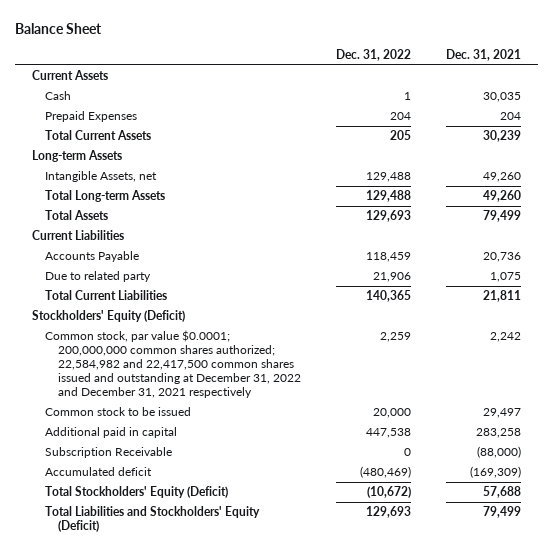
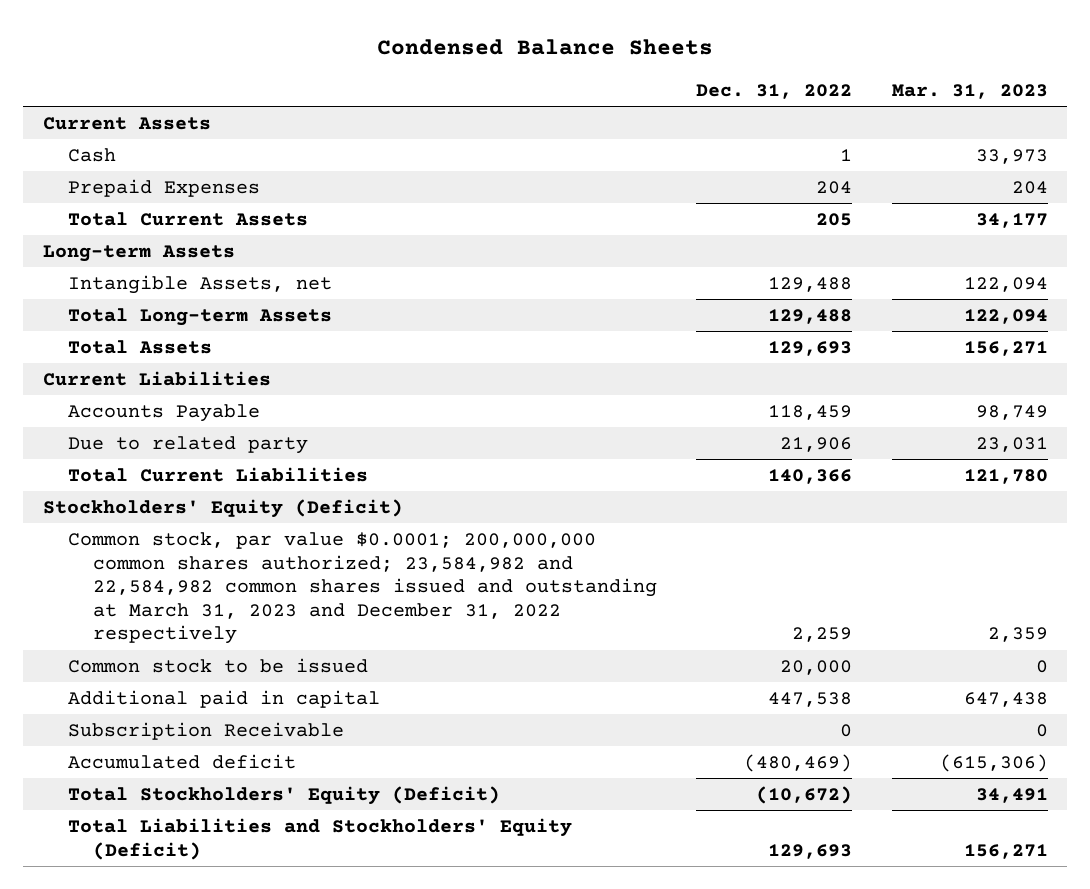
[15,22,103,34] Balance Sheet -> [377,39,714,56] Condensed Balance Sheets
[445,49,521,62] Dec. 31, 2021 -> none
none -> [891,84,1048,100] Mar. 31, 2023
[366,290,412,303] 140,365 -> [768,468,853,484] 140,366
[45,330,302,399] Common stock, par value $0.0001; 200,000,000 common shares authorized; 22,584,982 and 22,417,500 common shares issued and outstanding at December 31, 2022 and December 31, 2021 respectively -> [68,531,658,645] Common stock, par value $0.0001; 200,000,000 common shares authorized; 23,584,982 and 22,584,982 common shares issued and outstanding at March 31, 2023 and December 31, 2022 respectively

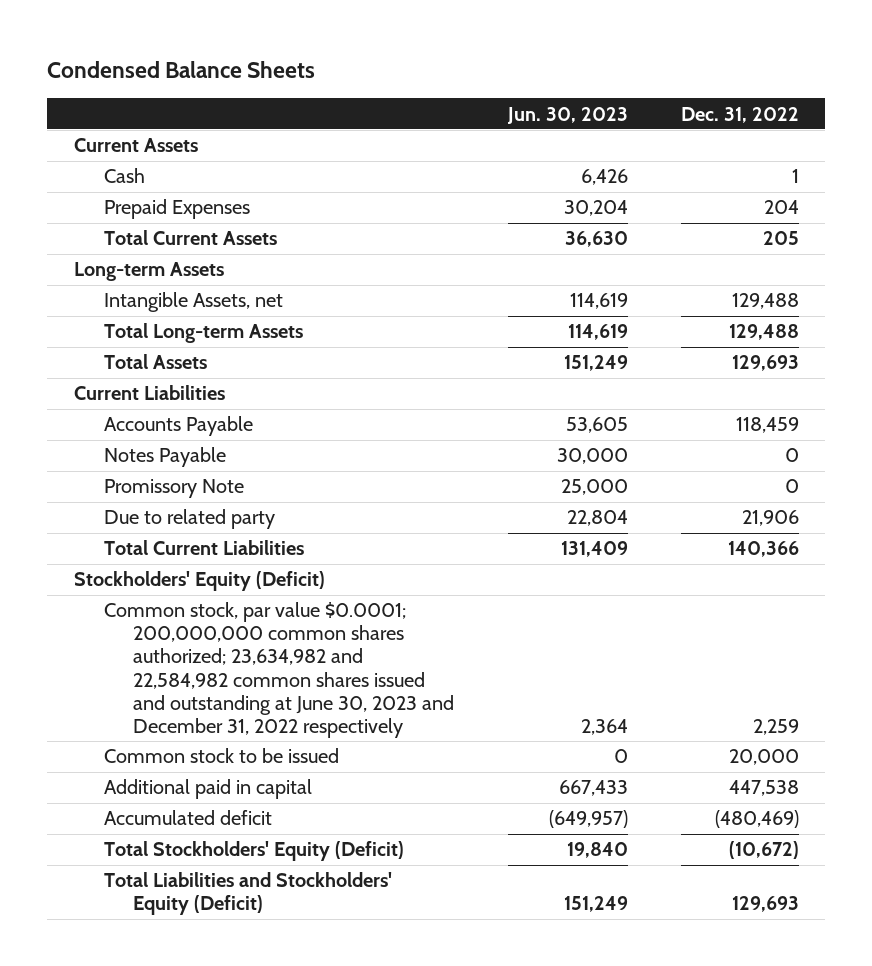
[891,84,1048,100] Mar. 31, 2023 -> none
none -> [506,106,628,124] Jun. 30, 2023
none -> [103,447,226,468] Notes Payable
none -> [103,479,244,499] Promissory Note
[68,531,658,645] Common stock, par value $0.0001; 200,000,000 common shares authorized; 23,584,982 and 22,584,982 common shares issued and outstanding at March 31, 2023 and December 31, 2022 respectively -> [103,602,455,738] Common stock, par value $0.0001; 200,000,000 common shares authorized; 23,634,982 and 22,584,982 common shares issued and outstanding at June 30, 2023 and December 31, 2022 respectively
[68,721,345,740] Subscription Receivable -> none

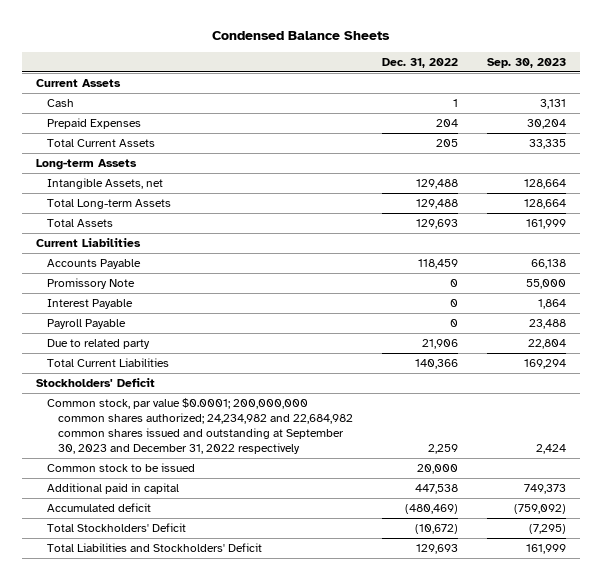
[506,106,628,124] Jun. 30, 2023 -> none
none -> [486,58,566,69] Sep. 30, 2023
[103,447,226,468] Notes Payable -> none
none -> [47,298,134,309] Interest Payable
none -> [47,318,127,329] Payroll Payable
[73,571,325,592] Stockholders' Equity (Deficit) -> [36,377,156,387] Stockholders' Deficit
[103,602,455,738] Common stock, par value $0.0001; 200,000,000 common shares authorized; 23,634,982 and 22,584,982 common shares issued and outstanding at June 30, 2023 and December 31, 2022 respectively -> [47,397,353,455] Common stock, par value $0.0001; 200,000,000 common shares authorized; 24,234,982 and 22,684,982 common shares issued and outstanding at September 30, 2023 and December 31, 2022 respectively
[103,841,404,862] Total Stockholders' Equity (Deficit) -> [47,522,187,532] Total Stockholders' Deficit
[103,872,392,916] Total Liabilities and Stockholders' Equity (Deficit) -> [47,542,263,552] Total Liabilities and Stockholders' Deficit

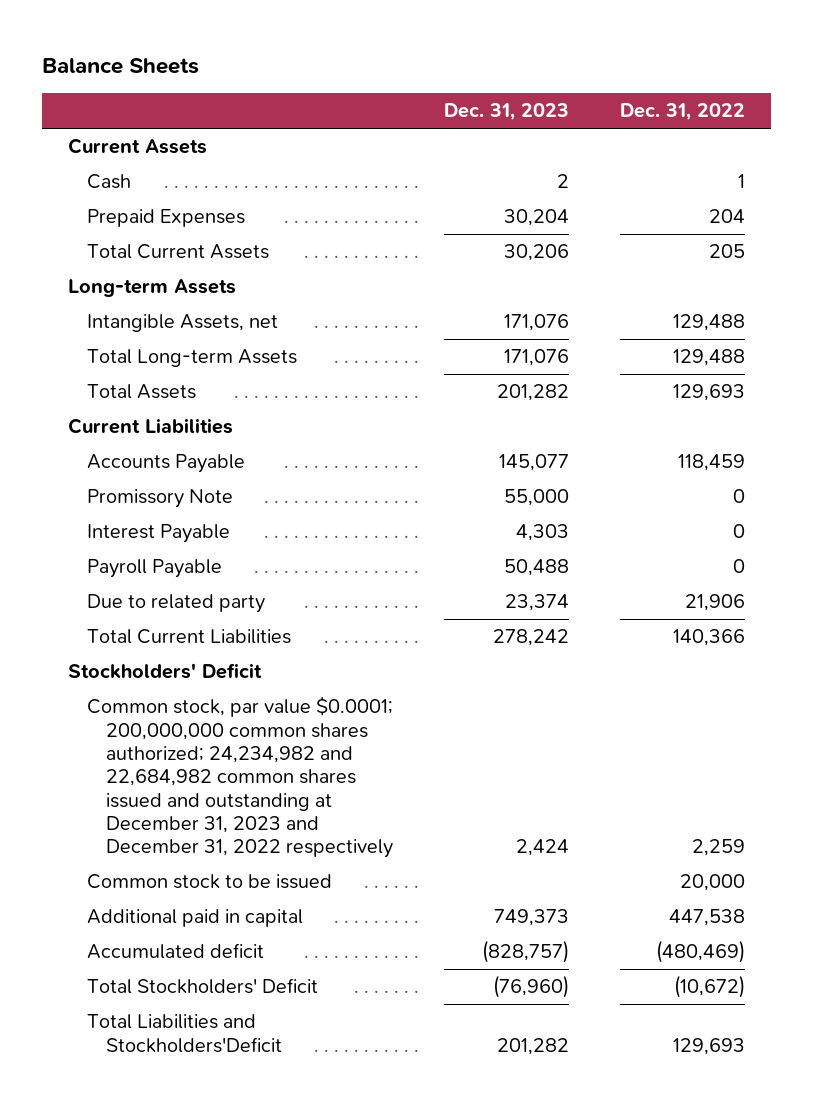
[212,31,391,41] Condensed Balance Sheets -> [42,57,200,74] Balance Sheets
[486,58,566,69] Sep. 30, 2023 -> none
none -> [444,103,570,122] Dec. 31, 2023
[47,397,353,455] Common stock, par value $0.0001; 200,000,000 common shares authorized; 24,234,982 and 22,684,982 common shares issued and outstanding at September 30, 2023 and December 31, 2022 respectively -> [87,696,394,859] Common stock, par value $0.0001; 200,000,000 common shares authorized; 24,234,982 and 22,684,982 common shares issued and outstanding at December 31, 2023 and December 31, 2022 respectively
[47,542,263,552] Total Liabilities and Stockholders' Deficit -> [87,1014,283,1053] Total Liabilities and Stockholders'Deficit

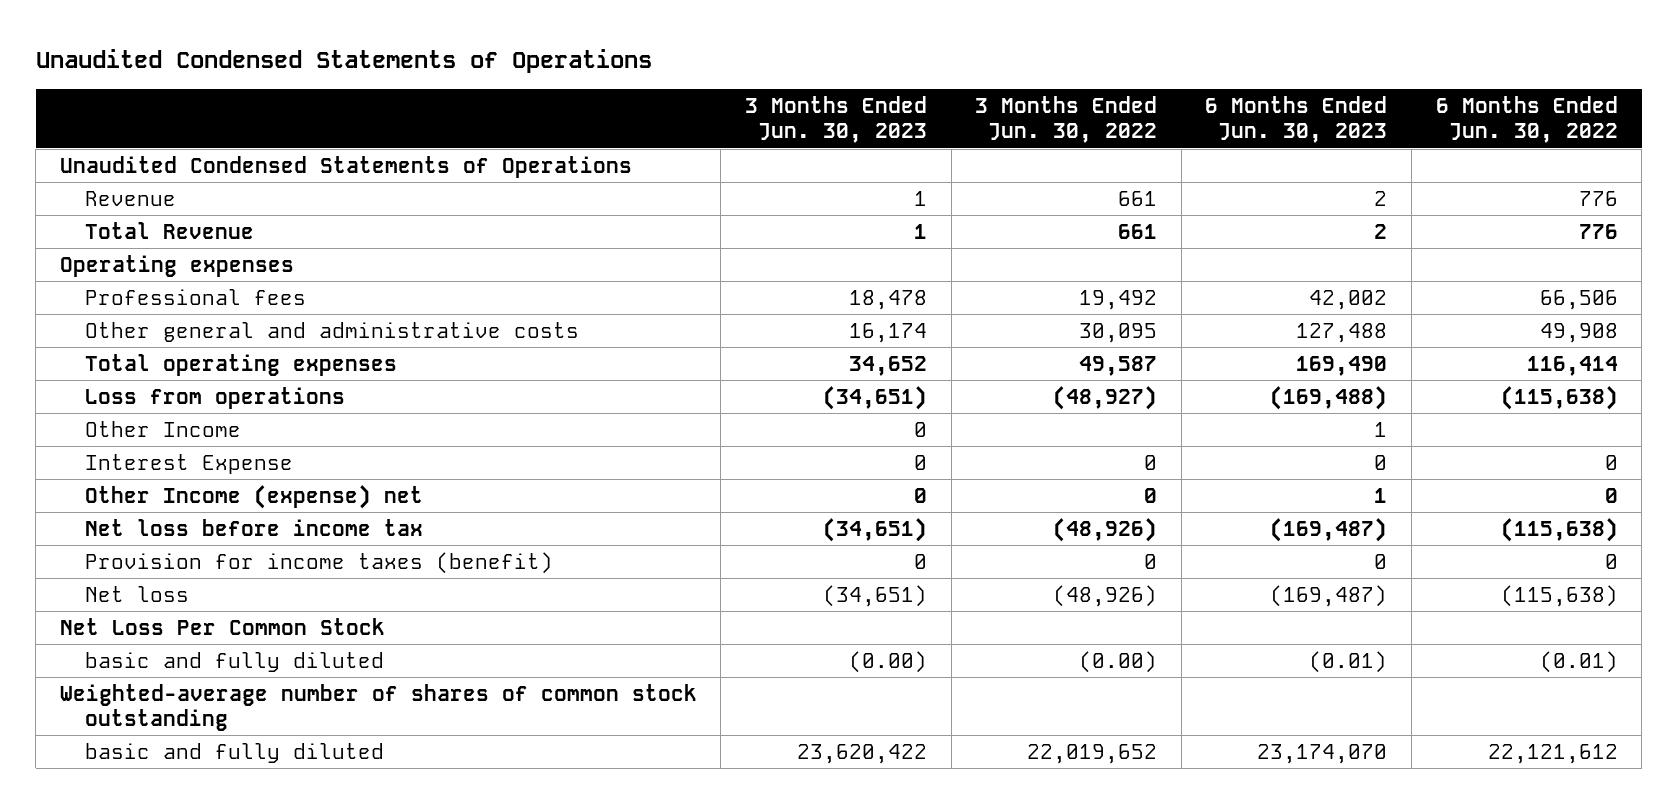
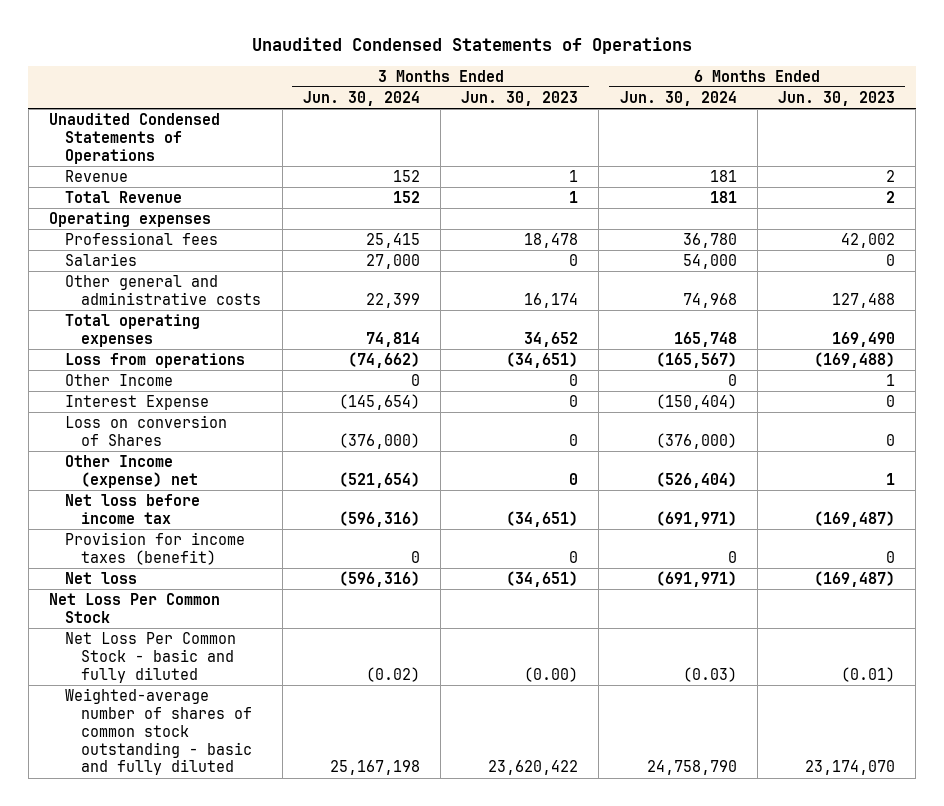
[975,96,1158,144] 3 Months Ended Jun. 30, 2022 -> none
[1435,96,1618,144] 6 Months Ended Jun. 30, 2022 -> none
none -> [302,90,420,106] Jun. 30, 2024
none -> [619,90,737,106] Jun. 30, 2024
none -> [65,253,138,267] Salaries
none -> [65,415,228,446] Loss on conversion of Shares
[84,651,384,672] basic and fully diluted -> none
[59,683,697,731] Weighted-average number of shares of common stock outstanding -> none
none -> [65,632,237,683] Net Loss Per Common Stock - basic and fully diluted
[84,742,384,763] basic and fully diluted -> [65,688,253,776] Weighted-average number of shares of common stock outstanding - basic and fully diluted

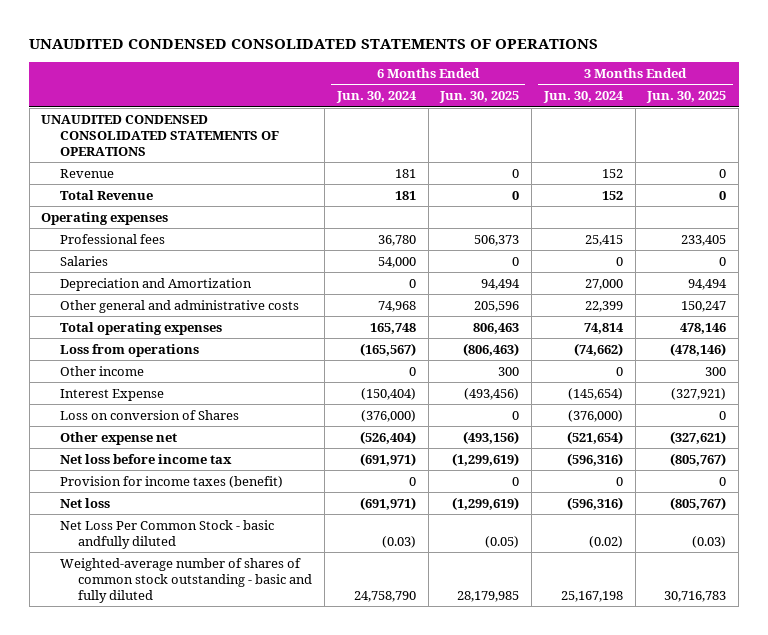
[252,36,693,54] Unaudited Condensed Statements of Operations -> [29,39,599,50] UNAUDITED CONDENSED CONSOLIDATED STATEMENTS OF OPERATIONS
[461,90,579,106] Jun. 30, 2023 -> none
[778,90,896,106] Jun. 30, 2023 -> none
none -> [439,91,520,104] Jun. 30, 2025
none -> [646,91,727,104] Jun. 30, 2025
[49,113,221,164] Unaudited Condensed Statements of Operations -> [41,114,279,156] UNAUDITED CONDENSED CONSOLIDATED STATEMENTS OF OPERATIONS
[365,254,420,270] 27,000 -> [615,256,623,266] 0
none -> [59,277,252,291] Depreciation and Amortization
[65,374,174,387] Other Income -> [59,365,144,376] Other income
[65,455,199,488] Other Income (expense) net -> [59,431,177,445] Other expense net
[49,593,221,623] Net Loss Per Common Stock -> none
[65,632,237,683] Net Loss Per Common Stock - basic and fully diluted -> [59,519,274,549] Net Loss Per Common Stock - basic andfully diluted

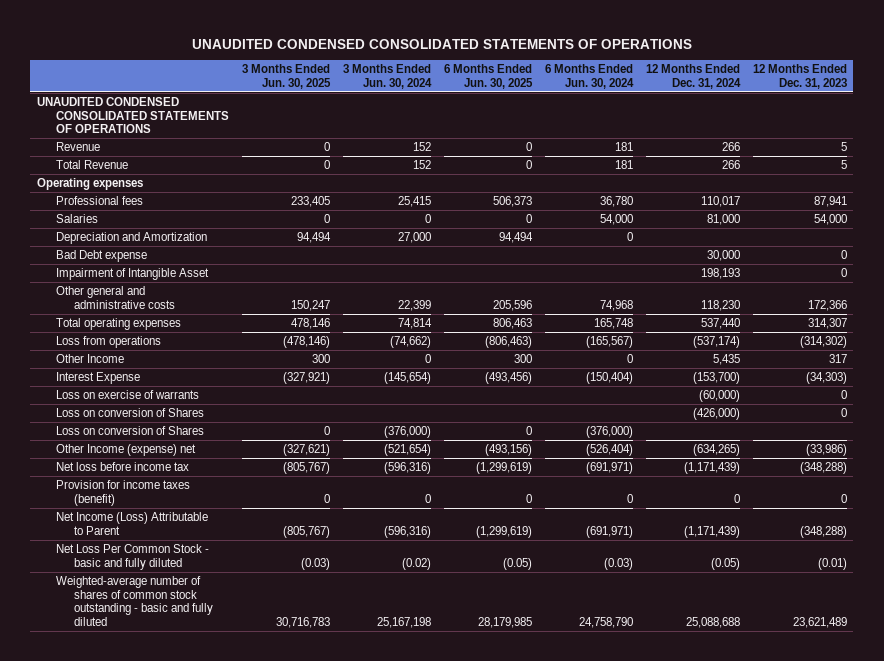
none -> [645,64,741,90] 12 Months Ended Dec. 31, 2024
none -> [752,64,847,90] 12 Months Ended Dec. 31, 2023
none -> [55,249,147,262] Bad Debt expense
none -> [55,267,209,280] Impairment of Intangible Asset
[59,365,144,376] Other income -> [55,353,124,363] Other Income
none -> [55,389,199,399] Loss on exercise of warrants
none -> [55,407,204,417] Loss on conversion of Shares
[59,431,177,445] Other expense net -> [55,443,196,456] Other Income (expense) net
[59,497,110,508] Net loss -> [55,511,208,535] Net Income (Loss) Attributable to Parent
[59,519,274,549] Net Loss Per Common Stock - basic andfully diluted -> [55,543,209,570] Net Loss Per Common Stock - basic and fully diluted

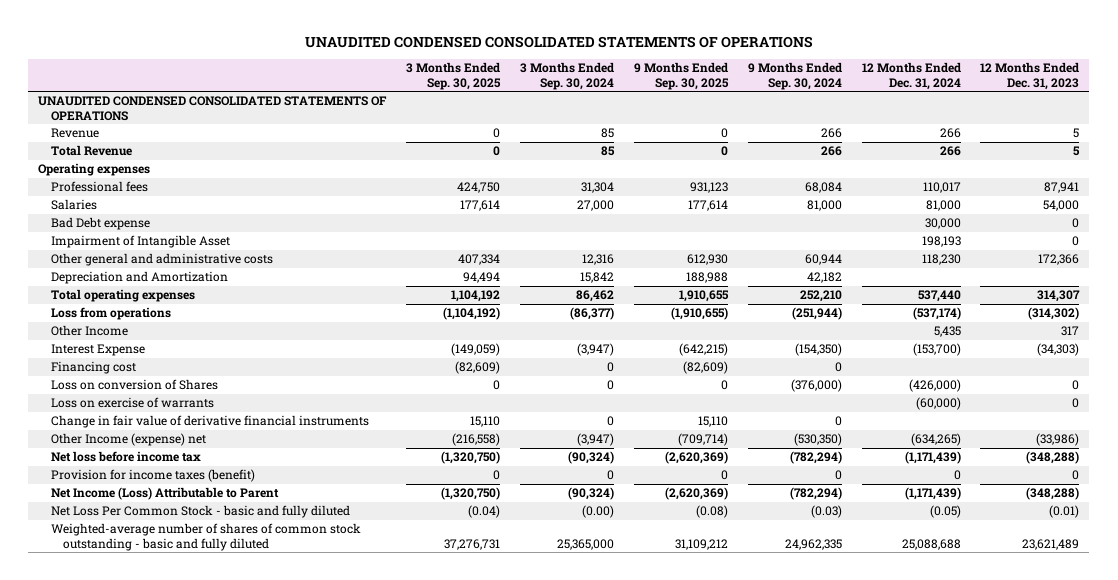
[241,64,331,90] 3 Months Ended Jun. 30, 2025 -> none
[342,64,432,90] 3 Months Ended Jun. 30, 2024 -> none
[443,64,533,90] 6 Months Ended Jun. 30, 2025 -> none
[544,64,634,90] 6 Months Ended Jun. 30, 2024 -> none
none -> [406,62,502,90] 3 Months Ended Sep. 30, 2025
none -> [519,62,614,90] 3 Months Ended Sep. 30, 2024
none -> [633,62,729,90] 9 Months Ended Sep. 30, 2025
none -> [747,62,842,90] 9 Months Ended Sep. 30, 2024
[55,231,207,244] Depreciation and Amortization -> [50,271,228,285] Depreciation and Amortization
none -> [50,361,136,375] Financing cost
[55,425,204,435] Loss on conversion of Shares -> none
[55,389,199,399] Loss on exercise of warrants -> [50,397,214,409] Loss on exercise of warrants
none -> [50,415,369,429] Change in fair value of derivative financial instruments

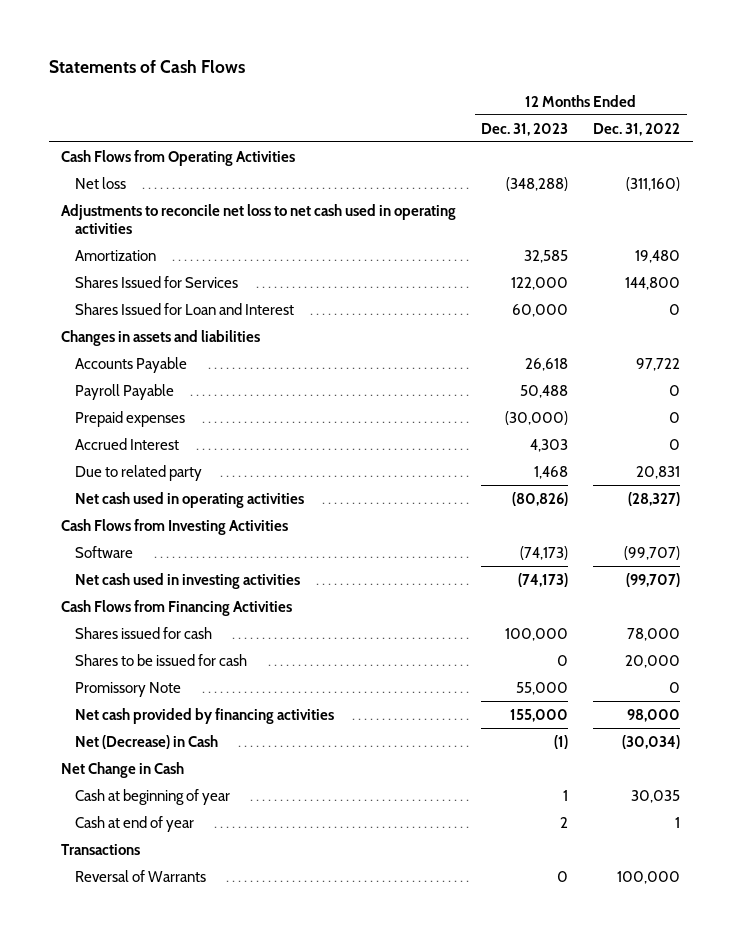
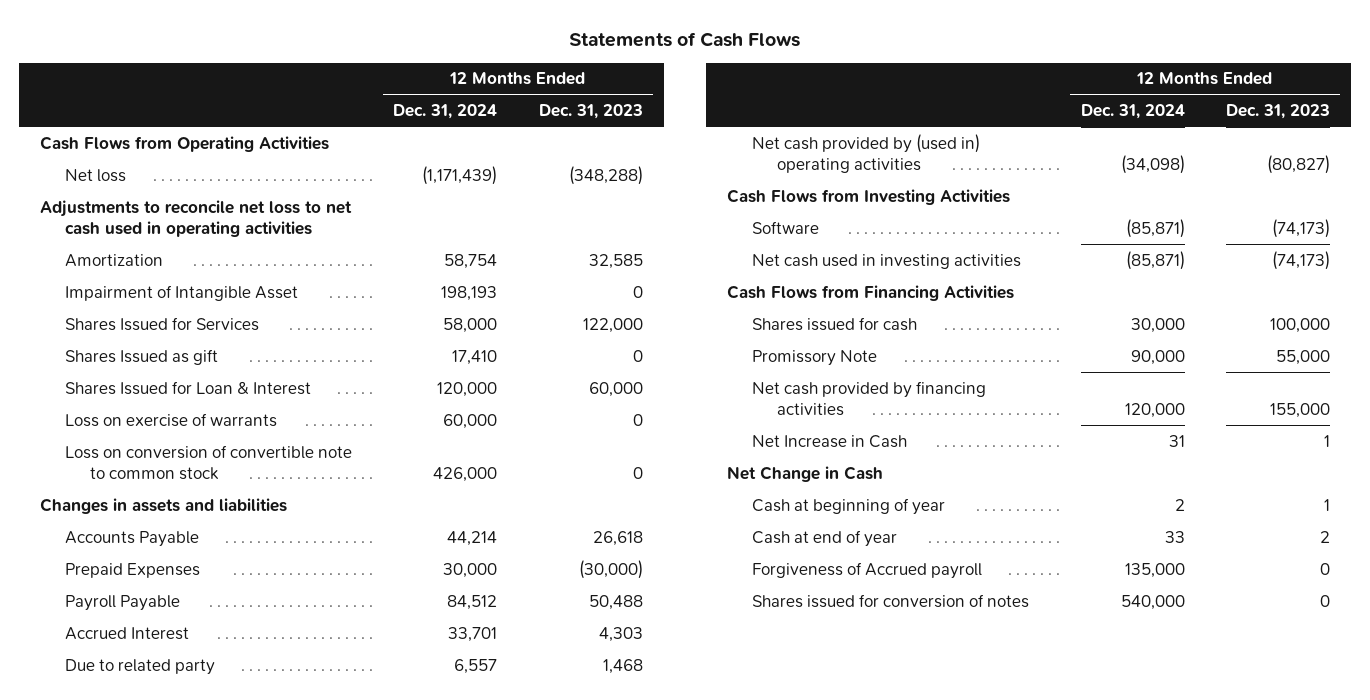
[593,122,681,136] Dec. 31, 2022 -> none
none -> [393,104,498,120] Dec. 31, 2024
none -> [65,284,299,301] Impairment of Intangible Asset
none -> [65,348,219,365] Shares Issued as gift
[75,302,295,315] Shares Issued for Loan and Interest -> [65,380,312,395] Shares Issued for Loan & Interest
none -> [65,412,278,427] Loss on exercise of warrants
none -> [65,444,353,480] Loss on conversion of convertible note to common stock
none -> [65,562,201,578] Prepaid Expenses
[75,410,186,427] Prepaid expenses -> none
[75,491,305,508] Net cash used in operating activities -> [752,133,981,173] Net cash provided by (used in) operating activities
[512,491,569,506] (80,826) -> [1267,154,1331,174] (80,827)
[75,653,248,666] Shares to be issued for cash -> none
[75,734,219,749] Net (Decrease) in Cash -> [752,434,908,448] Net Increase in Cash
[554,734,569,749] (1) -> [1324,434,1331,447] 1
[61,843,141,855] Transactions -> none
[75,869,207,882] Reversal of Warrants -> none
none -> [752,561,983,579] Forgiveness of Accrued payroll
none -> [752,593,1030,608] Shares issued for conversion of notes

